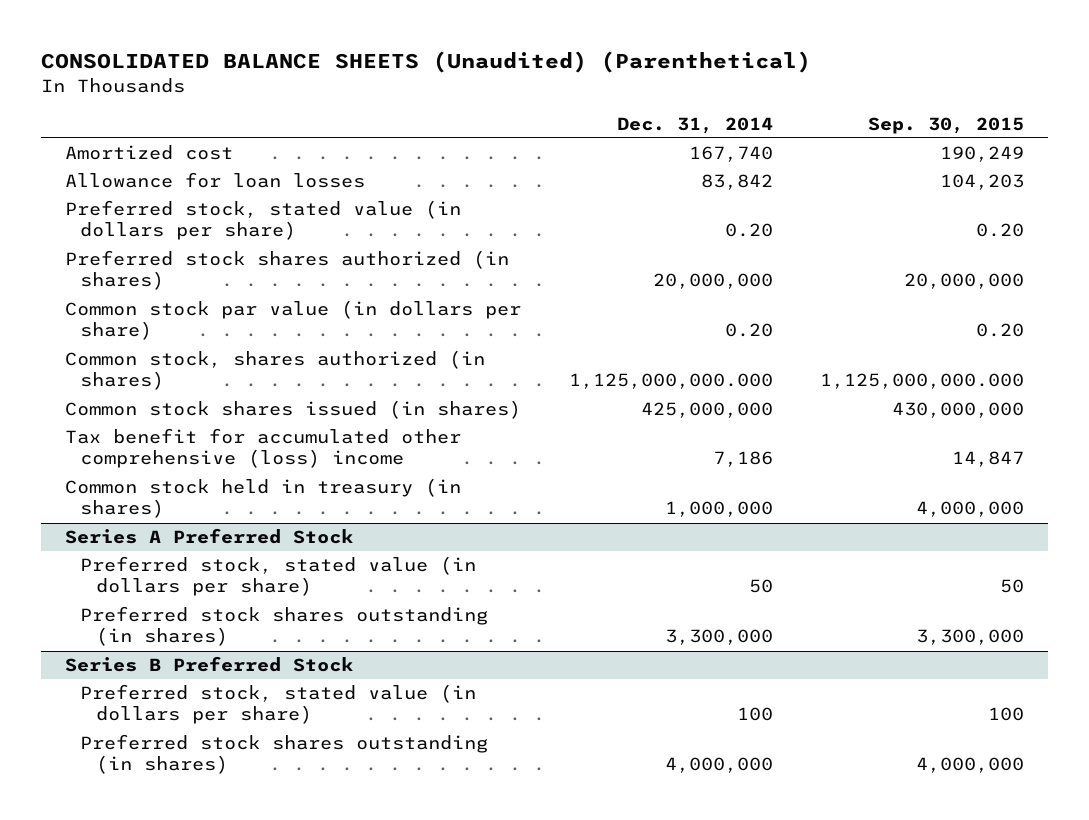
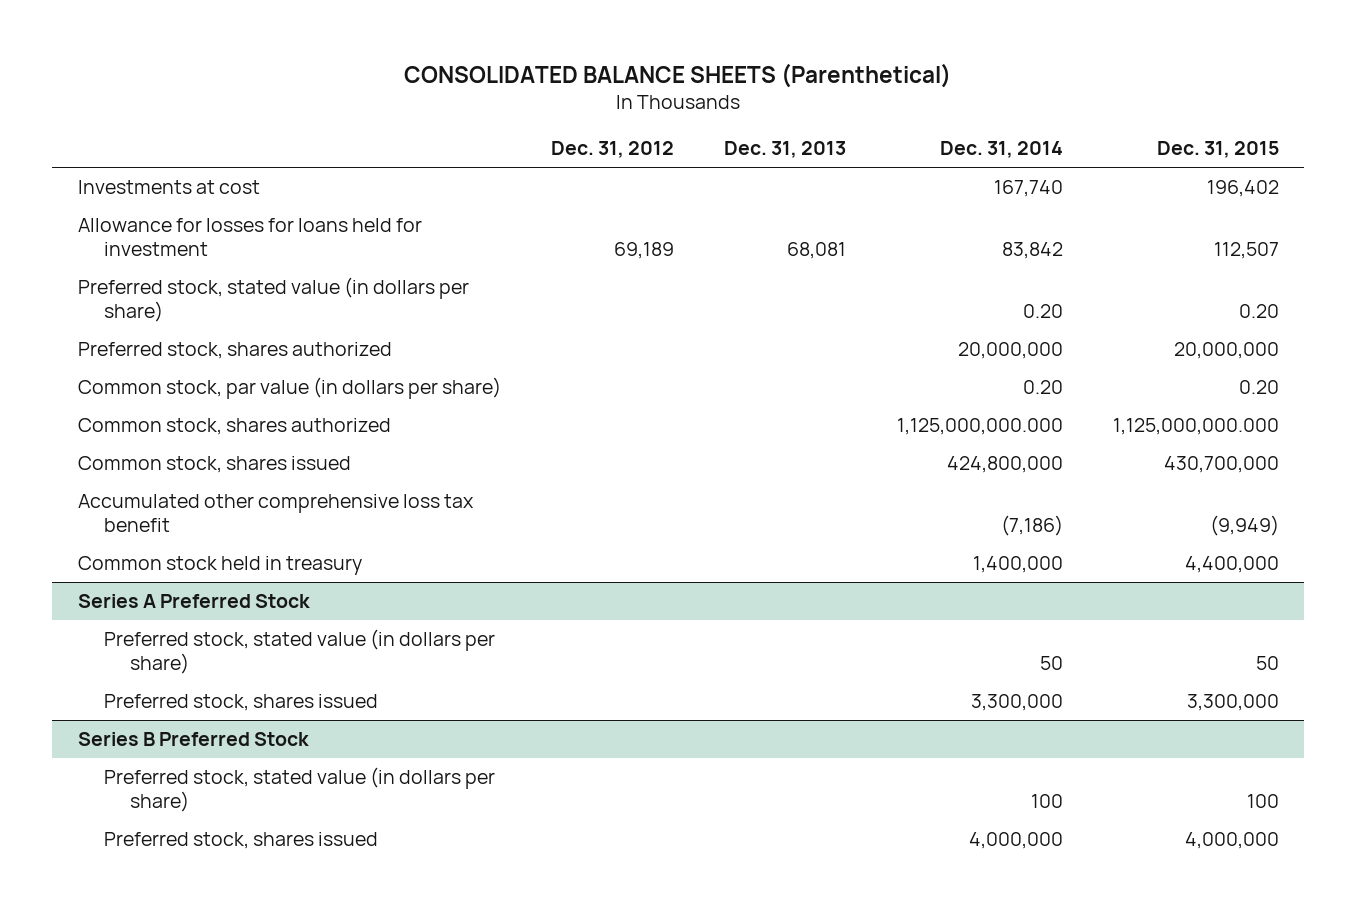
[41,51,812,74] CONSOLIDATED BALANCE SHEETS (Unaudited) (Parenthetical) -> [404,62,952,88] CONSOLIDATED BALANCE SHEETS (Parenthetical)
[868,116,1025,134] Sep. 30, 2015 -> none
none -> [550,141,674,159] Dec. 31, 2012
none -> [724,141,847,159] Dec. 31, 2013
none -> [1156,141,1279,159] Dec. 31, 2015
[64,145,233,161] Amortized cost -> [77,180,260,195] Investments at cost
[64,172,365,189] Allowance for loan losses -> [77,218,422,256] Allowance for losses for loans held for investment
[64,250,509,291] Preferred stock shares authorized (in shares) -> [77,342,392,360] Preferred stock, shares authorized
[64,300,521,341] Common stock par value (in dollars per share) -> [77,377,501,400] Common stock, par value (in dollars per share)
[64,350,485,391] Common stock, shares authorized (in shares) -> [77,418,391,436] Common stock, shares authorized
[64,400,521,420] Common stock shares issued (in shares) -> [77,456,351,474] Common stock, shares issued
[640,402,773,419] 425,000,000 -> [946,456,1063,474] 424,800,000
[64,428,461,469] Tax benefit for accumulated other comprehensive (loss) income -> [77,494,474,532] Accumulated other comprehensive loss tax benefit
[712,451,773,468] 7,186 -> [1000,514,1063,536] (7,186)
[64,478,461,519] Common stock held in treasury (in shares) -> [77,556,362,576] Common stock held in treasury
[664,501,773,518] 1,000,000 -> [972,556,1063,574] 1,400,000
[80,606,489,647] Preferred stock shares outstanding (in shares) -> [104,694,379,712] Preferred stock, shares issued
[80,734,489,775] Preferred stock shares outstanding (in shares) -> [104,832,379,850] Preferred stock, shares issued

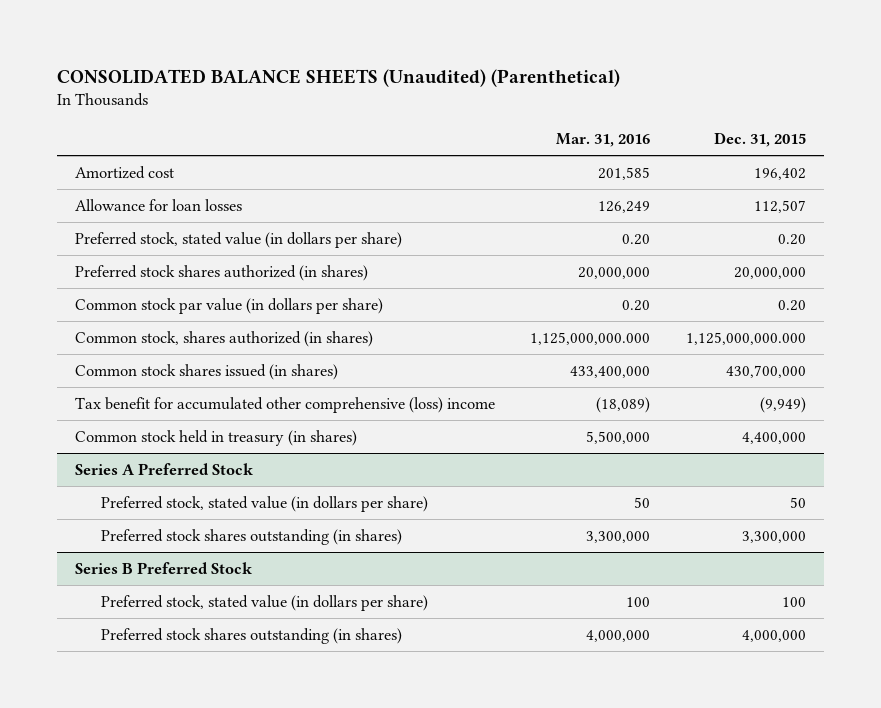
[404,62,952,88] CONSOLIDATED BALANCE SHEETS (Parenthetical) -> [56,68,620,87] CONSOLIDATED BALANCE SHEETS (Unaudited) (Parenthetical)
[550,141,674,159] Dec. 31, 2012 -> none
[724,141,847,159] Dec. 31, 2013 -> none
[939,141,1063,159] Dec. 31, 2014 -> none
none -> [556,133,651,148] Mar. 31, 2016
[77,180,260,195] Investments at cost -> [74,165,174,179] Amortized cost
[77,218,422,256] Allowance for losses for loans held for investment -> [74,198,242,211] Allowance for loan losses
[77,342,392,360] Preferred stock, shares authorized -> [74,264,368,281] Preferred stock shares authorized (in shares)
[77,377,501,400] Common stock, par value (in dollars per share) -> [74,297,383,314] Common stock par value (in dollars per share)
[77,418,391,436] Common stock, shares authorized -> [74,330,373,347] Common stock, shares authorized (in shares)
[77,456,351,474] Common stock, shares issued -> [74,363,338,380] Common stock shares issued (in shares)
[77,494,474,532] Accumulated other comprehensive loss tax benefit -> [74,396,495,413] Tax benefit for accumulated other comprehensive (loss) income
[77,556,362,576] Common stock held in treasury -> [74,429,357,446] Common stock held in treasury (in shares)
[104,694,379,712] Preferred stock, shares issued -> [101,528,403,545] Preferred stock shares outstanding (in shares)
[104,832,379,850] Preferred stock, shares issued -> [101,627,403,644] Preferred stock shares outstanding (in shares)

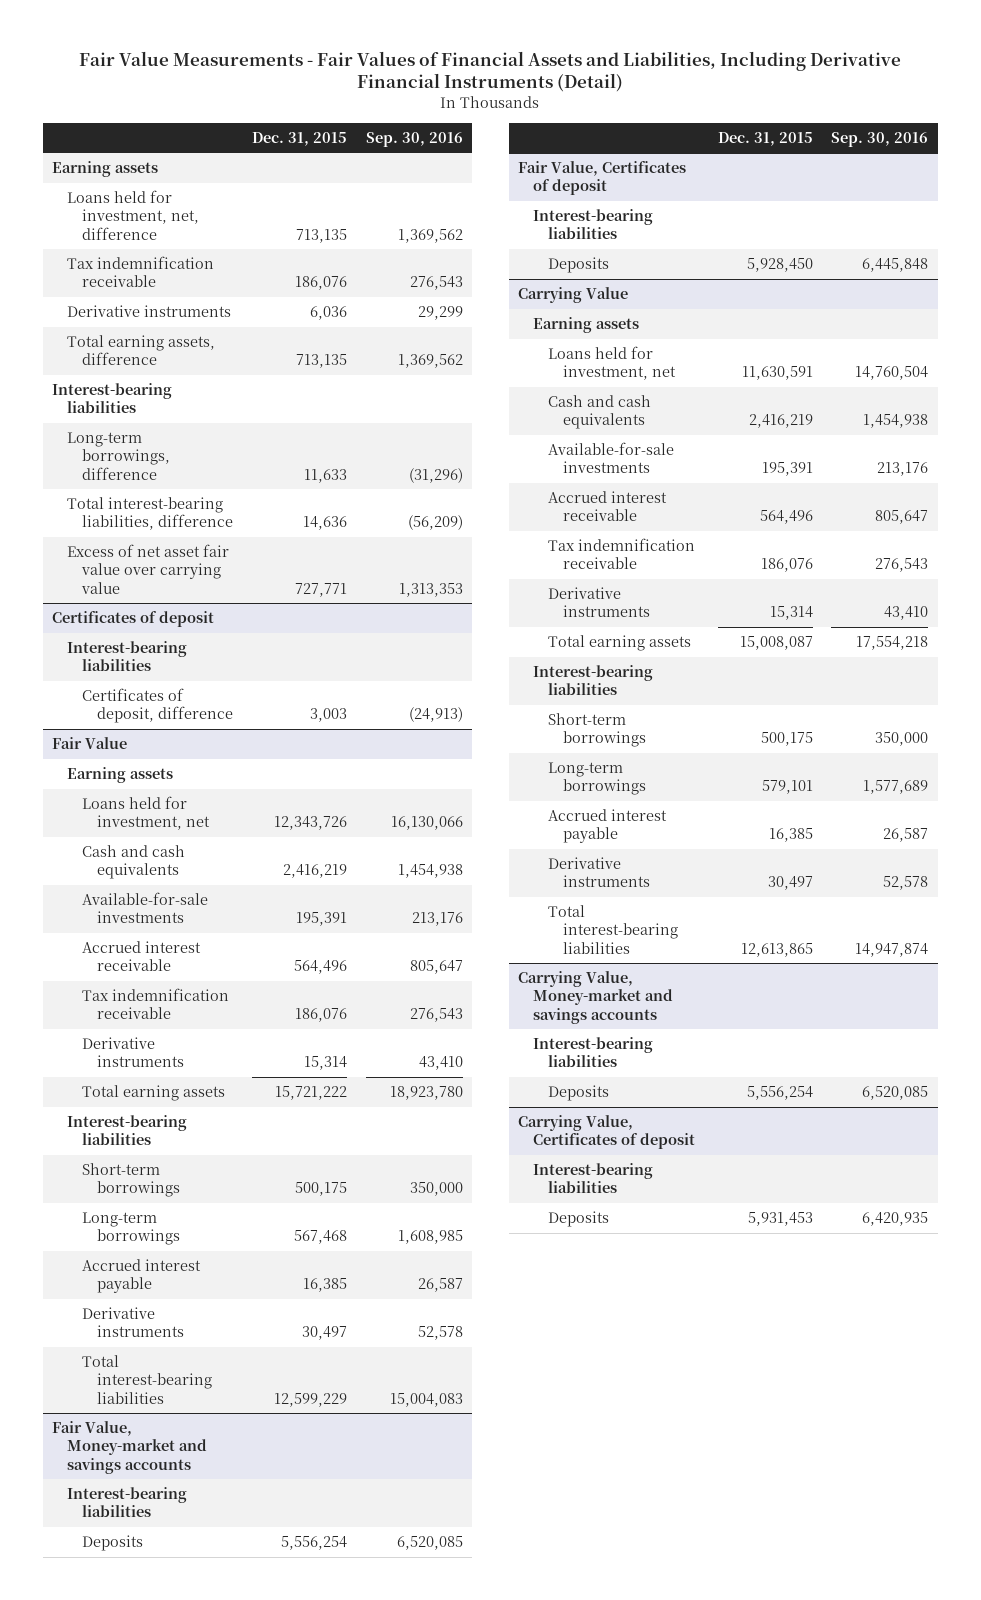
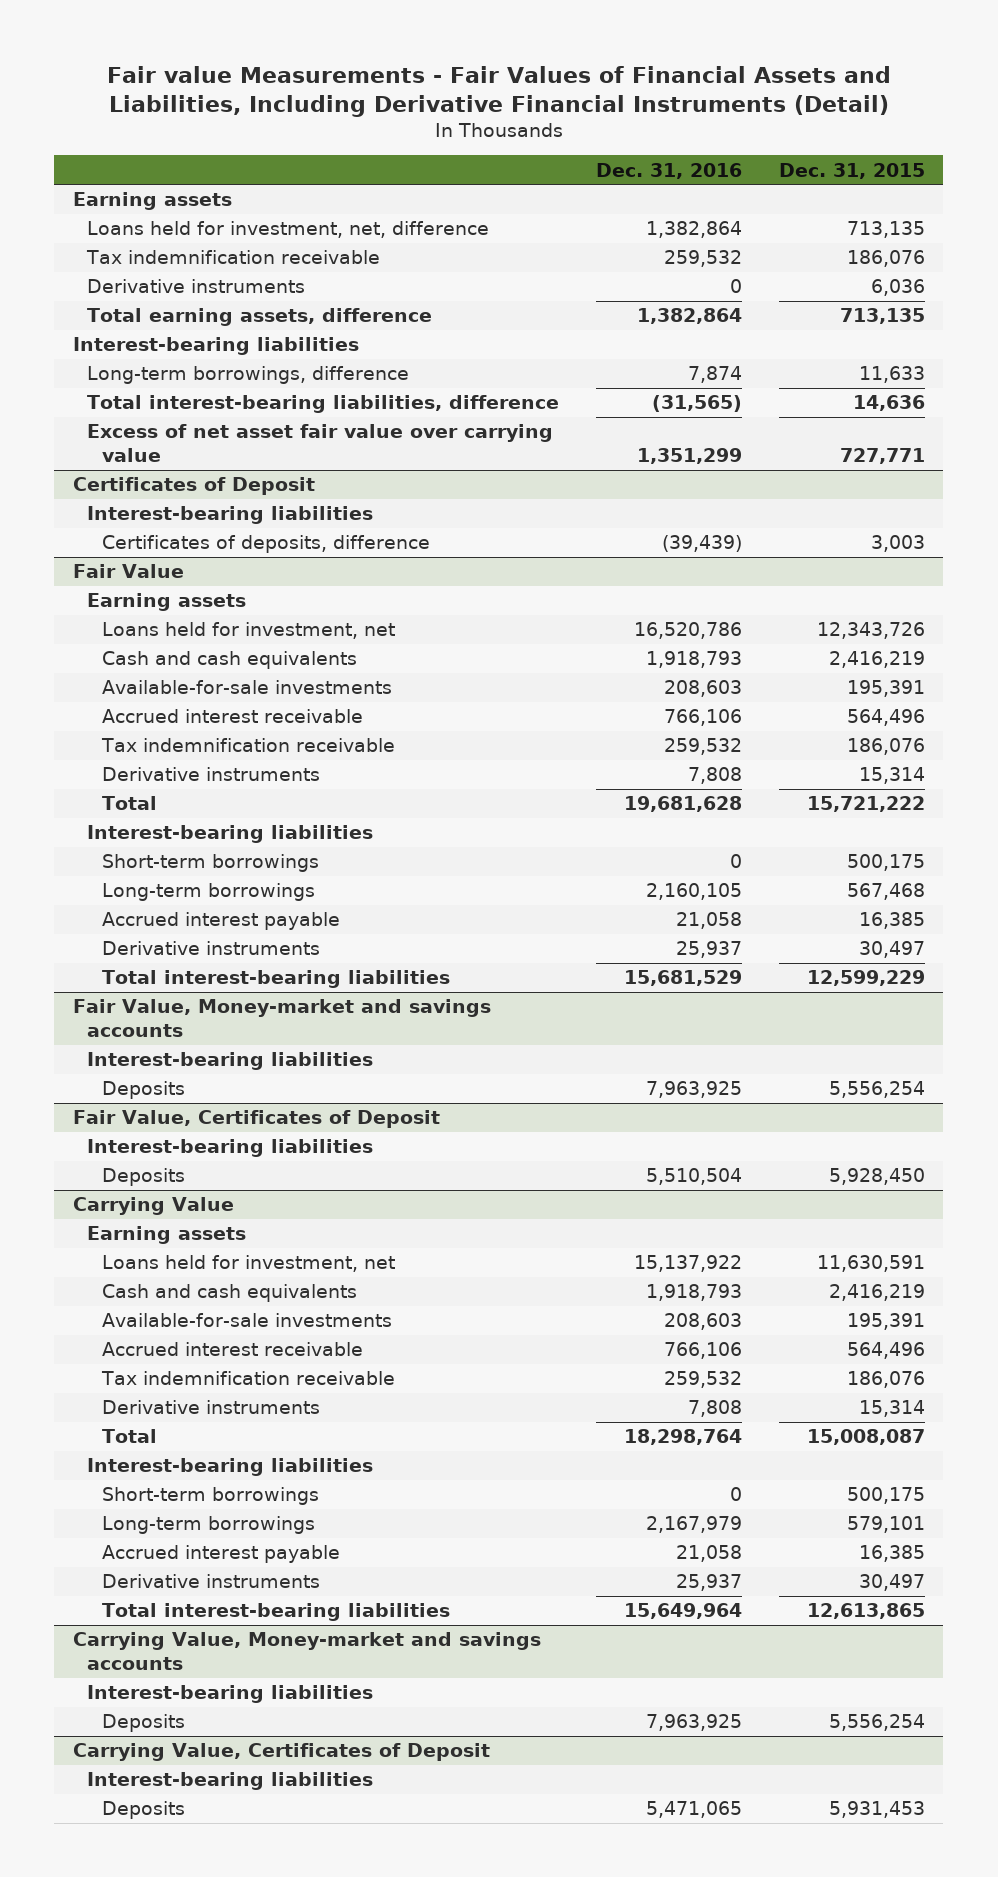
[79,50,902,93] Fair Value Measurements - Fair Values of Financial Assets and Liabilities, Including Derivative Financial Instruments (Detail) -> [106,65,891,117] Fair value Measurements - Fair Values of Financial Assets and Liabilities, Including Derivative Financial Instruments (Detail)
[365,131,463,147] Sep. 30, 2016 -> none
none -> [596,162,743,179] Dec. 31, 2016
[52,611,215,628] Certificates of deposit -> [72,477,315,496] Certificates of Deposit
[82,688,234,724] Certificates of deposit, difference -> [101,535,430,554] Certificates of deposits, difference
[82,1085,226,1102] Total earning assets -> [101,796,157,811] Total
[518,161,687,196] Fair Value, Certificates of deposit -> [72,1110,440,1129] Fair Value, Certificates of Deposit
[548,635,692,652] Total earning assets -> [101,1429,157,1444] Total
[518,1115,696,1150] Carrying Value, Certificates of deposit -> [72,1743,490,1762] Carrying Value, Certificates of Deposit

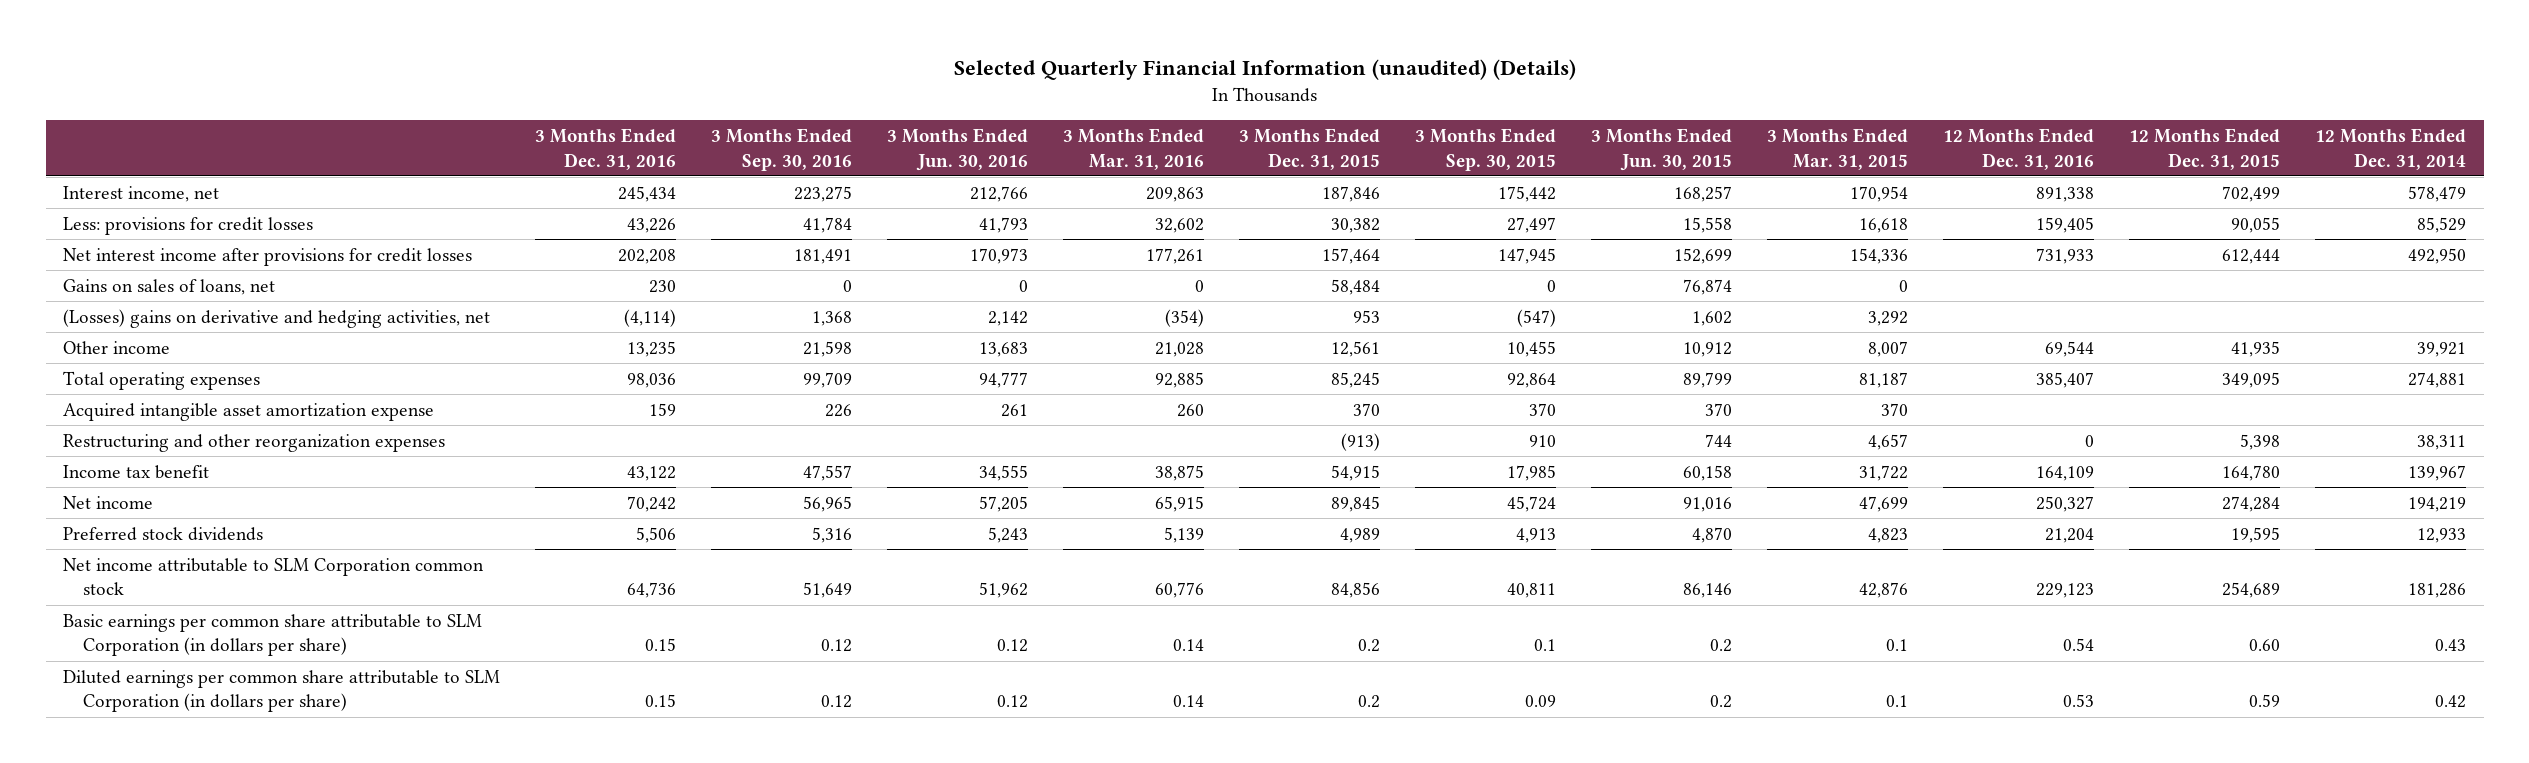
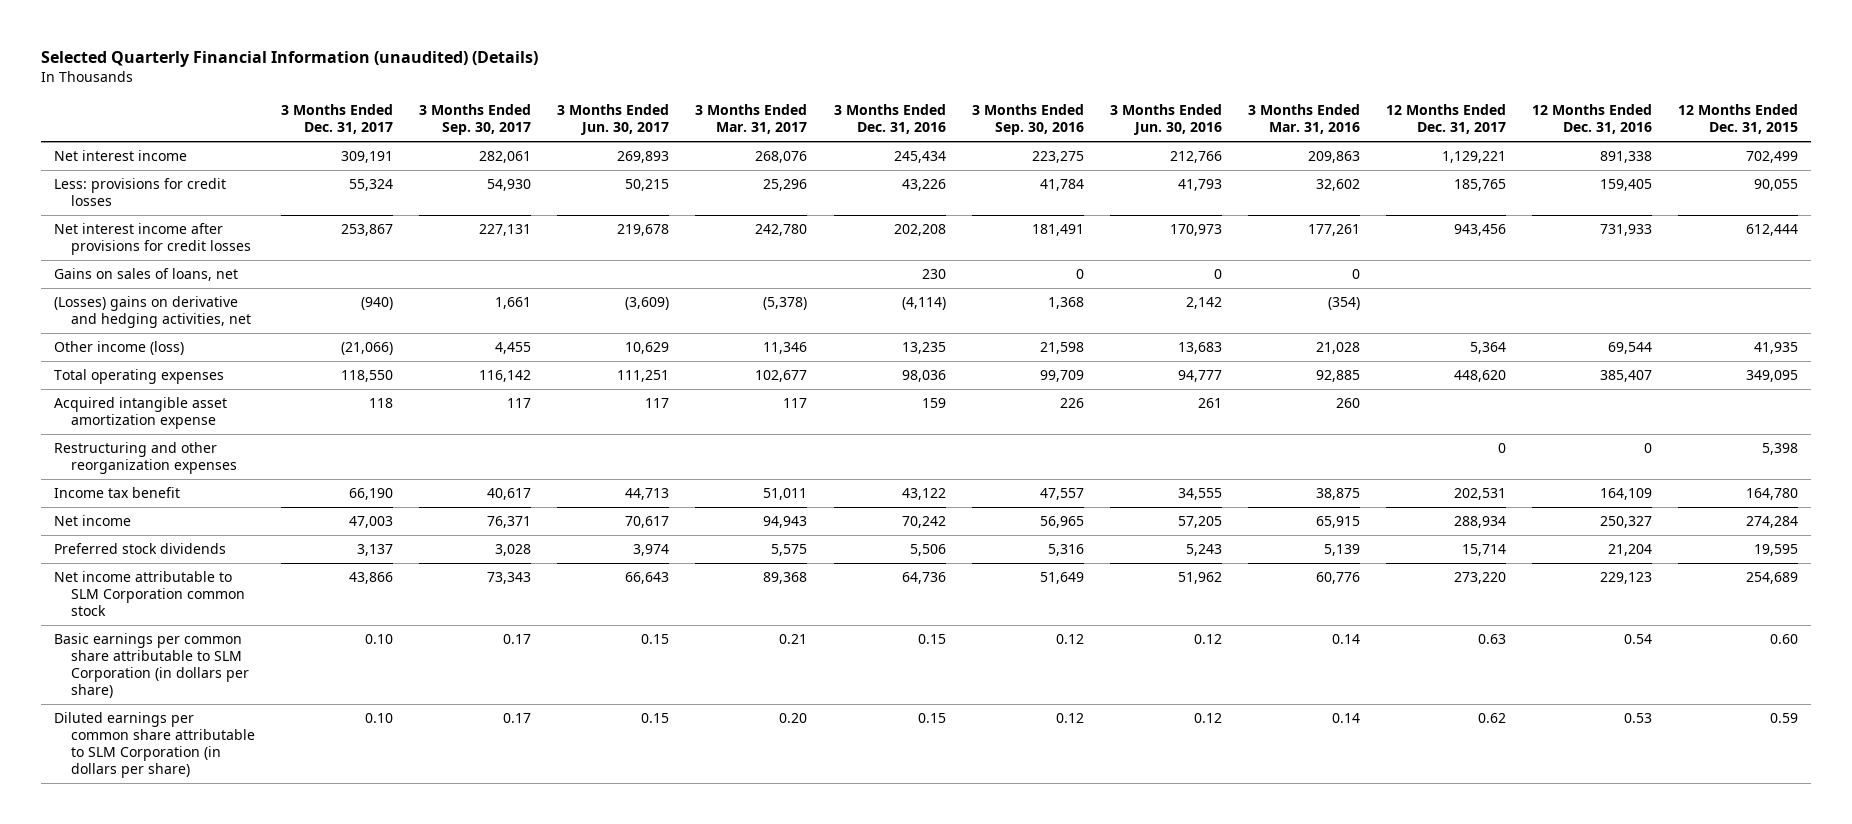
[1239,128,1381,170] 3 Months Ended Dec. 31, 2015 -> none
[1415,128,1557,171] 3 Months Ended Sep. 30, 2015 -> none
[1591,128,1733,171] 3 Months Ended Jun. 30, 2015 -> none
[1767,128,1909,170] 3 Months Ended Mar. 31, 2015 -> none
[2315,128,2467,170] 12 Months Ended Dec. 31, 2014 -> none
none -> [281,104,394,135] 3 Months Ended Dec. 31, 2017
none -> [419,104,532,136] 3 Months Ended Sep. 30, 2017
none -> [557,104,670,136] 3 Months Ended Jun. 30, 2017
none -> [695,104,808,135] 3 Months Ended Mar. 31, 2017
none -> [1385,104,1506,135] 12 Months Ended Dec. 31, 2017
[63,185,220,202] Interest income, net -> [54,149,188,161] Net interest income
[63,340,171,354] Other income -> [54,340,185,355] Other income (loss)

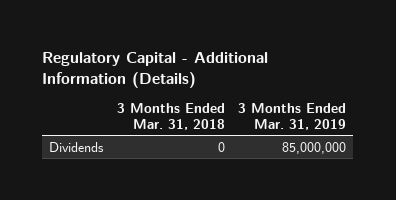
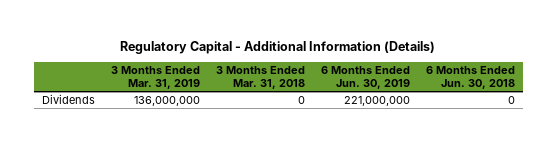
none -> [320,66,410,90] 6 Months Ended Jun. 30, 2019
none -> [425,66,515,90] 6 Months Ended Jun. 30, 2018
[282,141,347,154] 85,000,000 -> [133,96,200,107] 136,000,000

